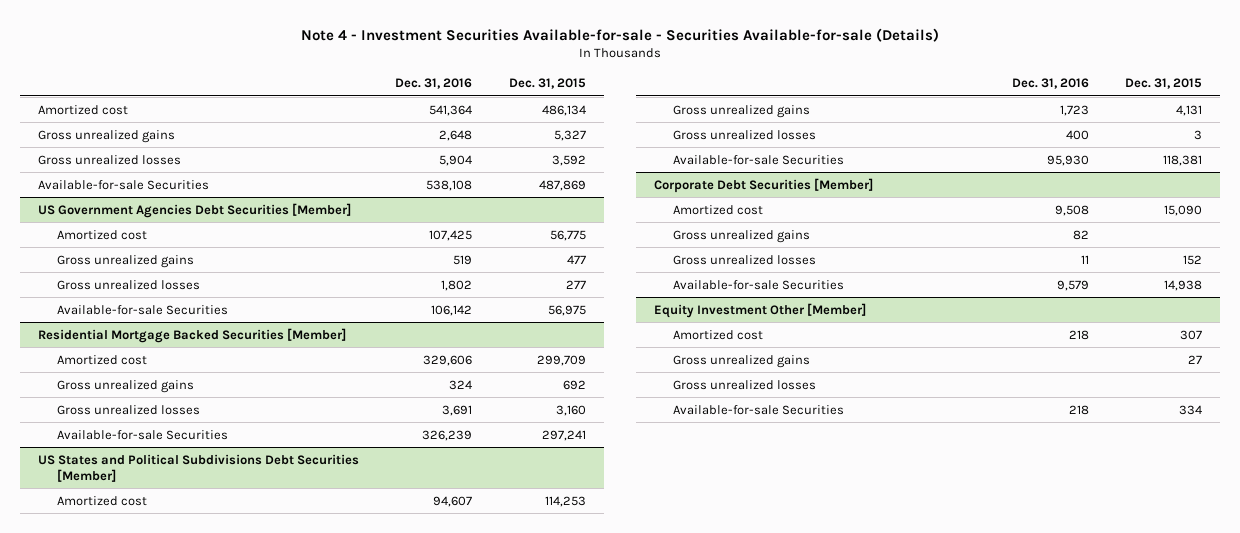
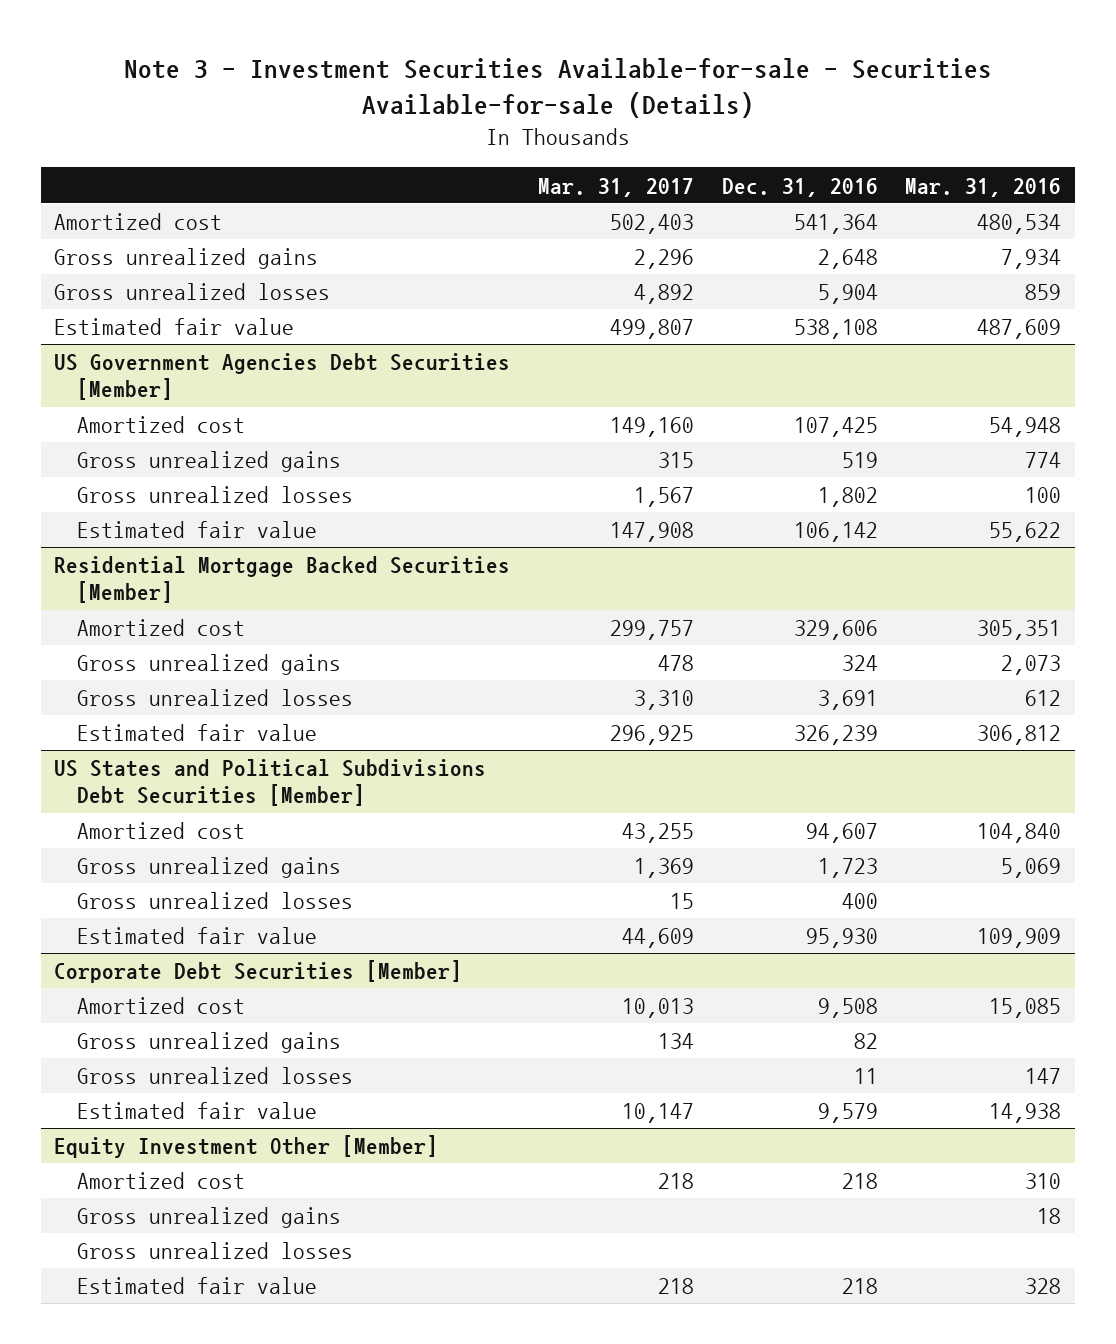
[300,27,939,42] Note 4 - Investment Securities Available-for-sale - Securities Available-for-sale (Details) -> [123,57,992,118] Note 3 - Investment Securities Available-for-sale - Securities Available-for-sale (Details)
[508,78,586,90] Dec. 31, 2015 -> none
none -> [538,177,695,197] Mar. 31, 2017
none -> [905,177,1062,197] Mar. 31, 2016
[37,179,209,190] Available-for-sale Securities -> [54,318,295,336] Estimated fair value
[56,304,228,315] Available-for-sale Securities -> [77,521,318,539] Estimated fair value
[56,429,228,440] Available-for-sale Securities -> [77,724,318,742] Estimated fair value
[673,154,845,165] Available-for-sale Securities -> [77,927,318,945] Estimated fair value
[673,279,845,290] Available-for-sale Securities -> [77,1102,318,1120] Estimated fair value
[673,404,845,415] Available-for-sale Securities -> [77,1277,318,1295] Estimated fair value

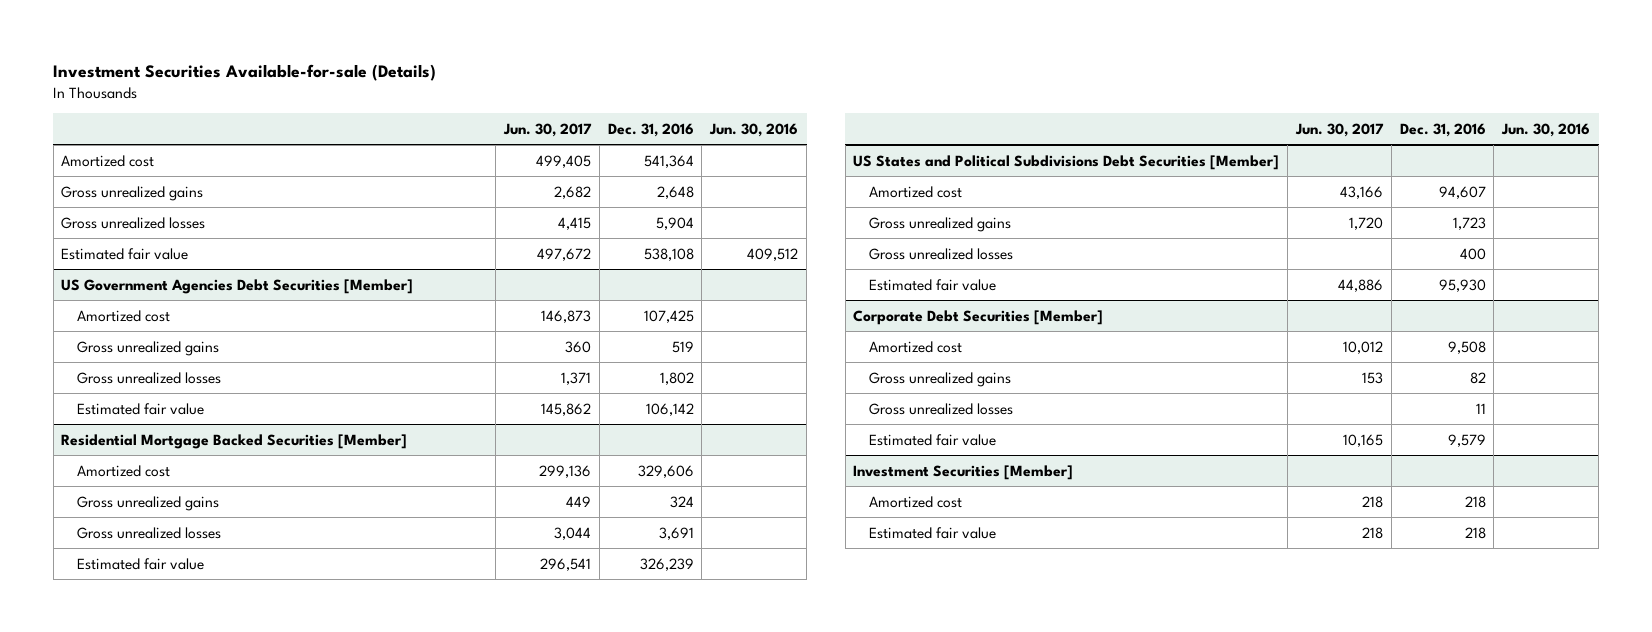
[123,57,992,118] Note 3 - Investment Securities Available-for-sale - Securities Available-for-sale (Details) -> [53,64,437,82] Investment Securities Available-for-sale (Details)
[538,177,695,197] Mar. 31, 2017 -> none
[905,177,1062,197] Mar. 31, 2016 -> none
none -> [503,122,593,137] Jun. 30, 2017
none -> [709,122,799,137] Jun. 30, 2016
[54,1135,439,1159] Equity Investment Other [Member] -> [853,464,1074,480] Investment Securities [Member]
[77,1207,342,1229] Gross unrealized gains -> none
[77,1242,354,1260] Gross unrealized losses -> none

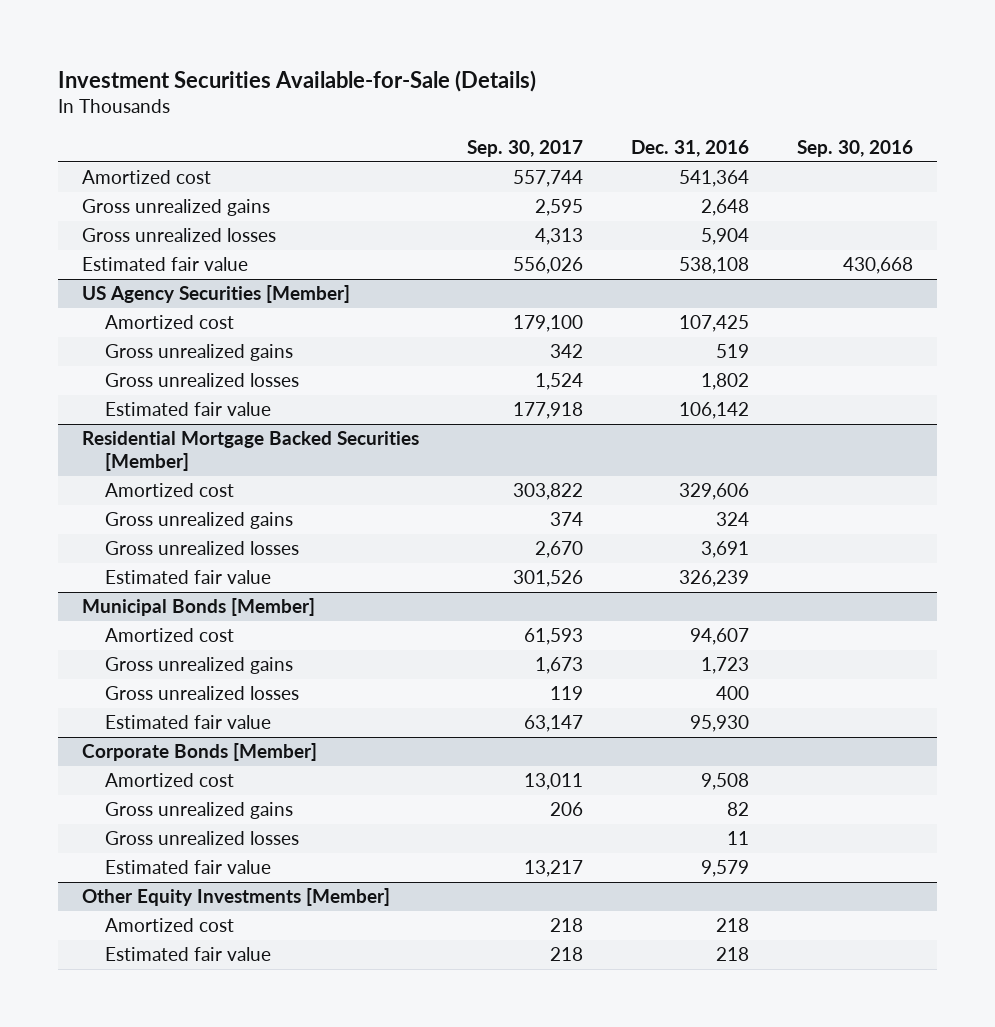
[53,64,437,82] Investment Securities Available-for-sale (Details) -> [58,69,537,92] Investment Securities Available-for-Sale (Details)
[503,122,593,137] Jun. 30, 2017 -> none
[709,122,799,137] Jun. 30, 2016 -> none
none -> [467,139,584,157] Sep. 30, 2017
none -> [796,139,913,157] Sep. 30, 2016
[61,278,414,294] US Government Agencies Debt Securities [Member] -> [82,285,351,304] US Agency Securities [Member]
[853,154,1280,170] US States and Political Subdivisions Debt Securities [Member] -> [82,598,316,617] Municipal Bonds [Member]
[853,309,1104,325] Corporate Debt Securities [Member] -> [82,743,318,762] Corporate Bonds [Member]
[853,464,1074,480] Investment Securities [Member] -> [82,888,391,907] Other Equity Investments [Member]

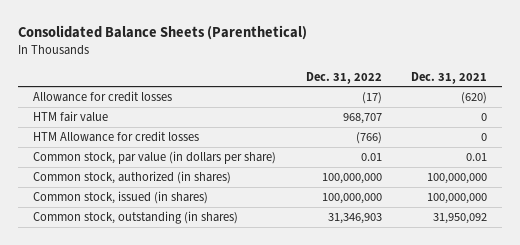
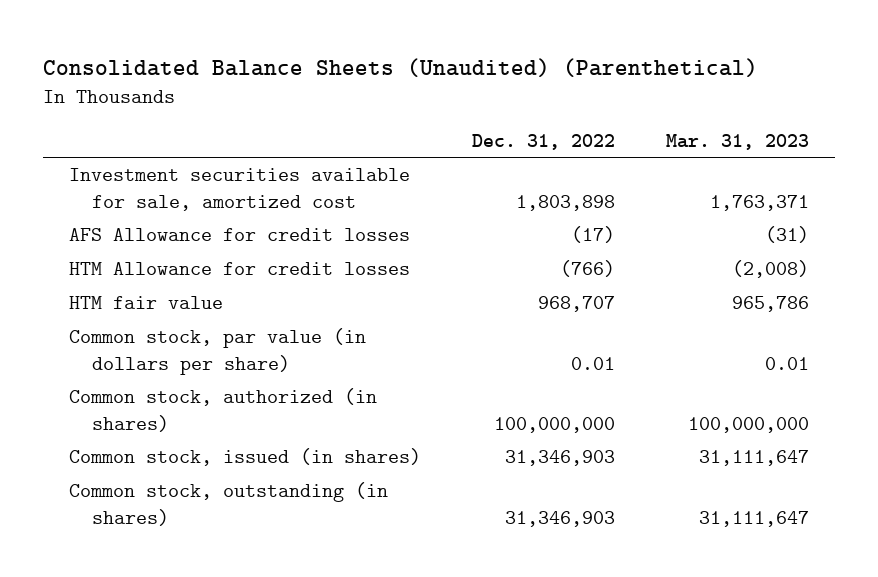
[17,25,307,41] Consolidated Balance Sheets (Parenthetical) -> [42,58,758,78] Consolidated Balance Sheets (Unaudited) (Parenthetical)
[411,71,488,84] Dec. 31, 2021 -> none
none -> [666,133,810,150] Mar. 31, 2023
none -> [68,168,410,211] Investment securities available for sale, amortized cost
[32,90,172,102] Allowance for credit losses -> [68,228,410,242] AFS Allowance for credit losses
[32,110,108,122] HTM fair value -> [68,296,223,310] HTM fair value
[321,192,382,204] 100,000,000 -> [505,450,616,467] 31,346,903

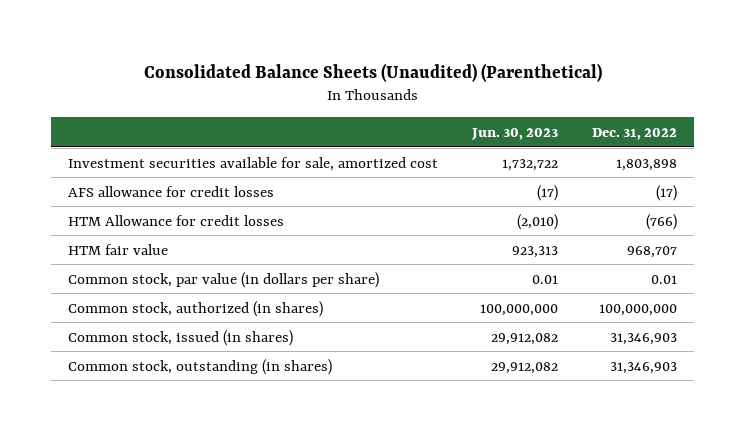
[666,133,810,150] Mar. 31, 2023 -> none
none -> [471,127,559,140] Jun. 30, 2023
[68,228,410,242] AFS Allowance for credit losses -> [68,185,275,197] AFS allowance for credit losses

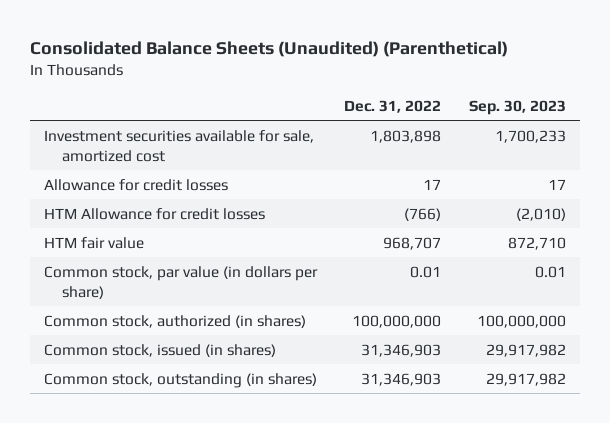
[471,127,559,140] Jun. 30, 2023 -> none
none -> [469,99,567,115] Sep. 30, 2023
[68,185,275,197] AFS allowance for credit losses -> [43,178,228,191] Allowance for credit losses
[656,184,678,201] (17) -> [423,178,442,190] 17

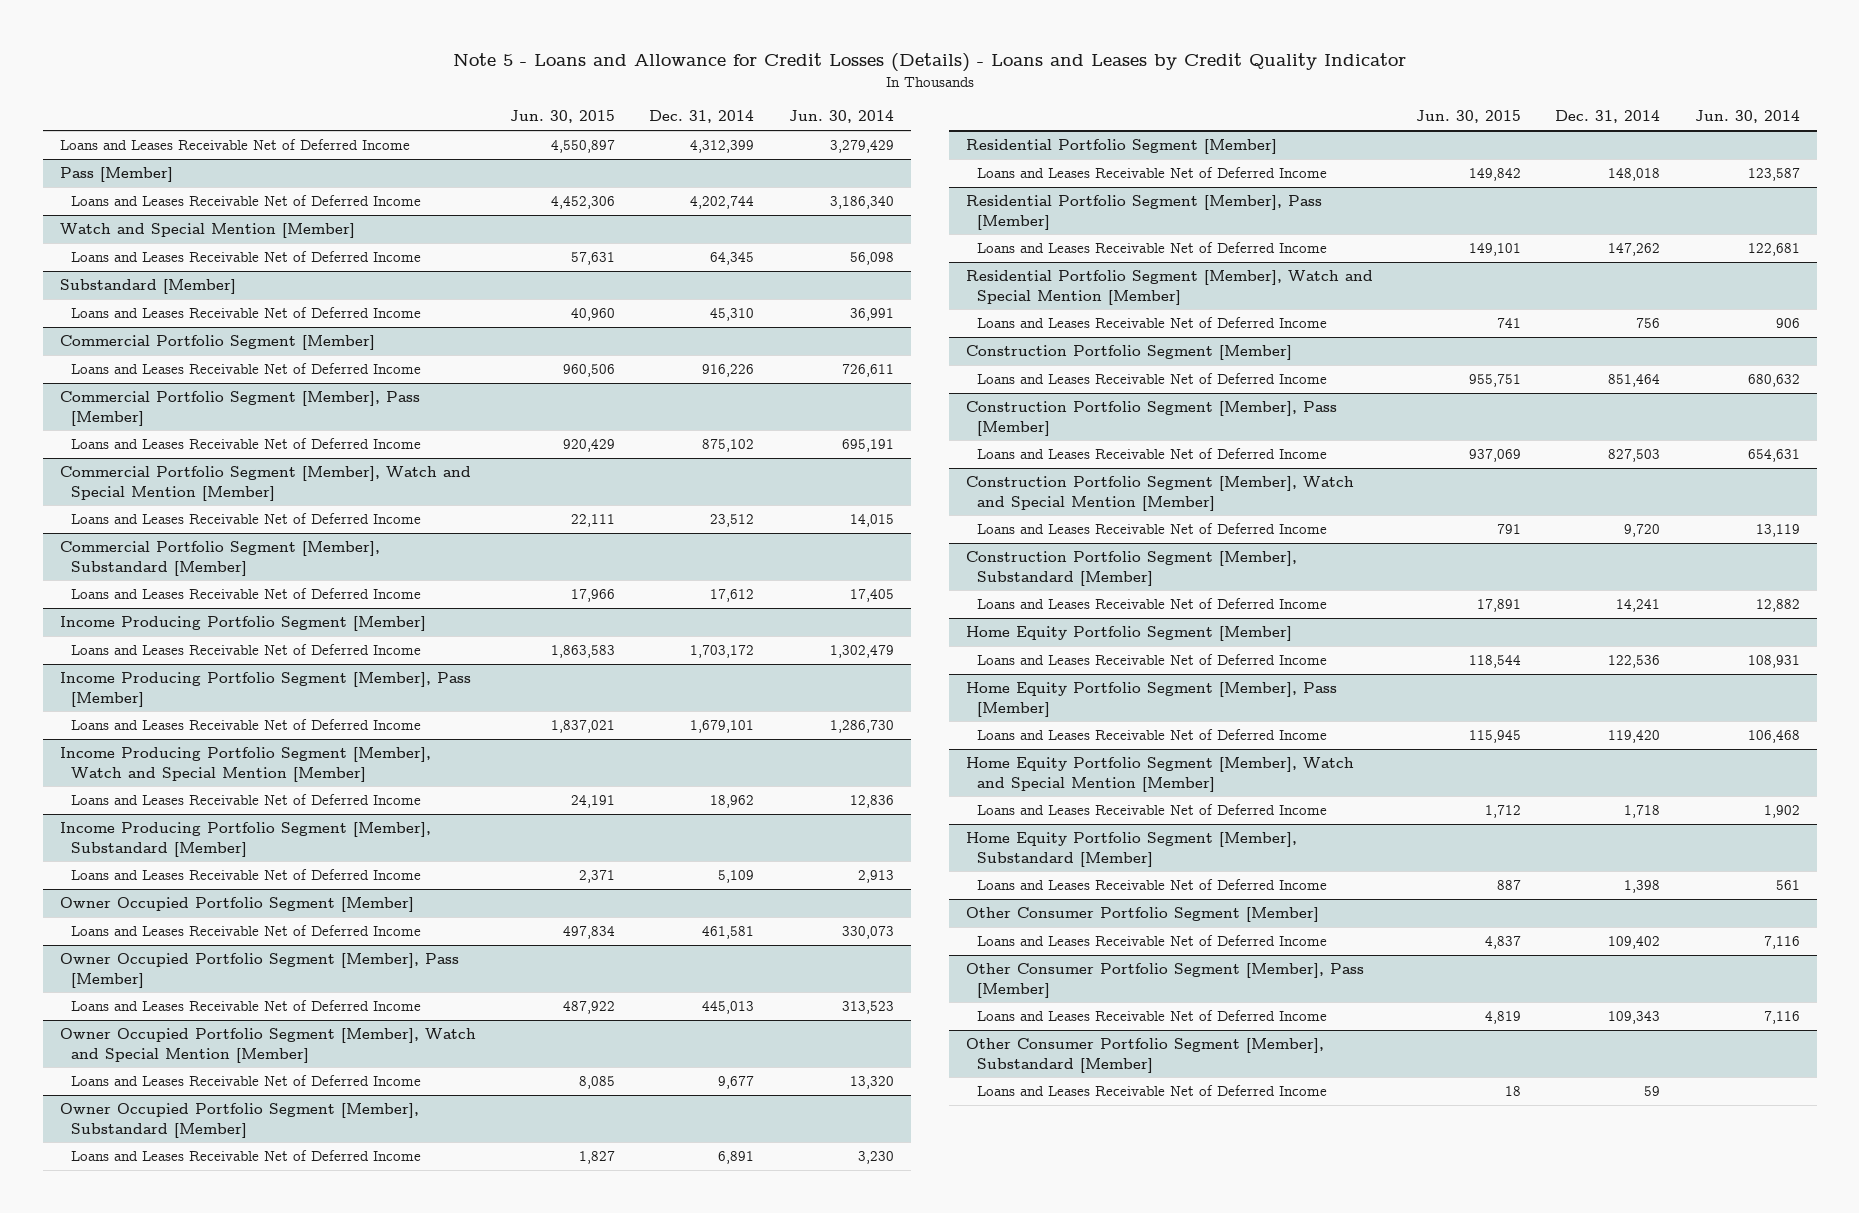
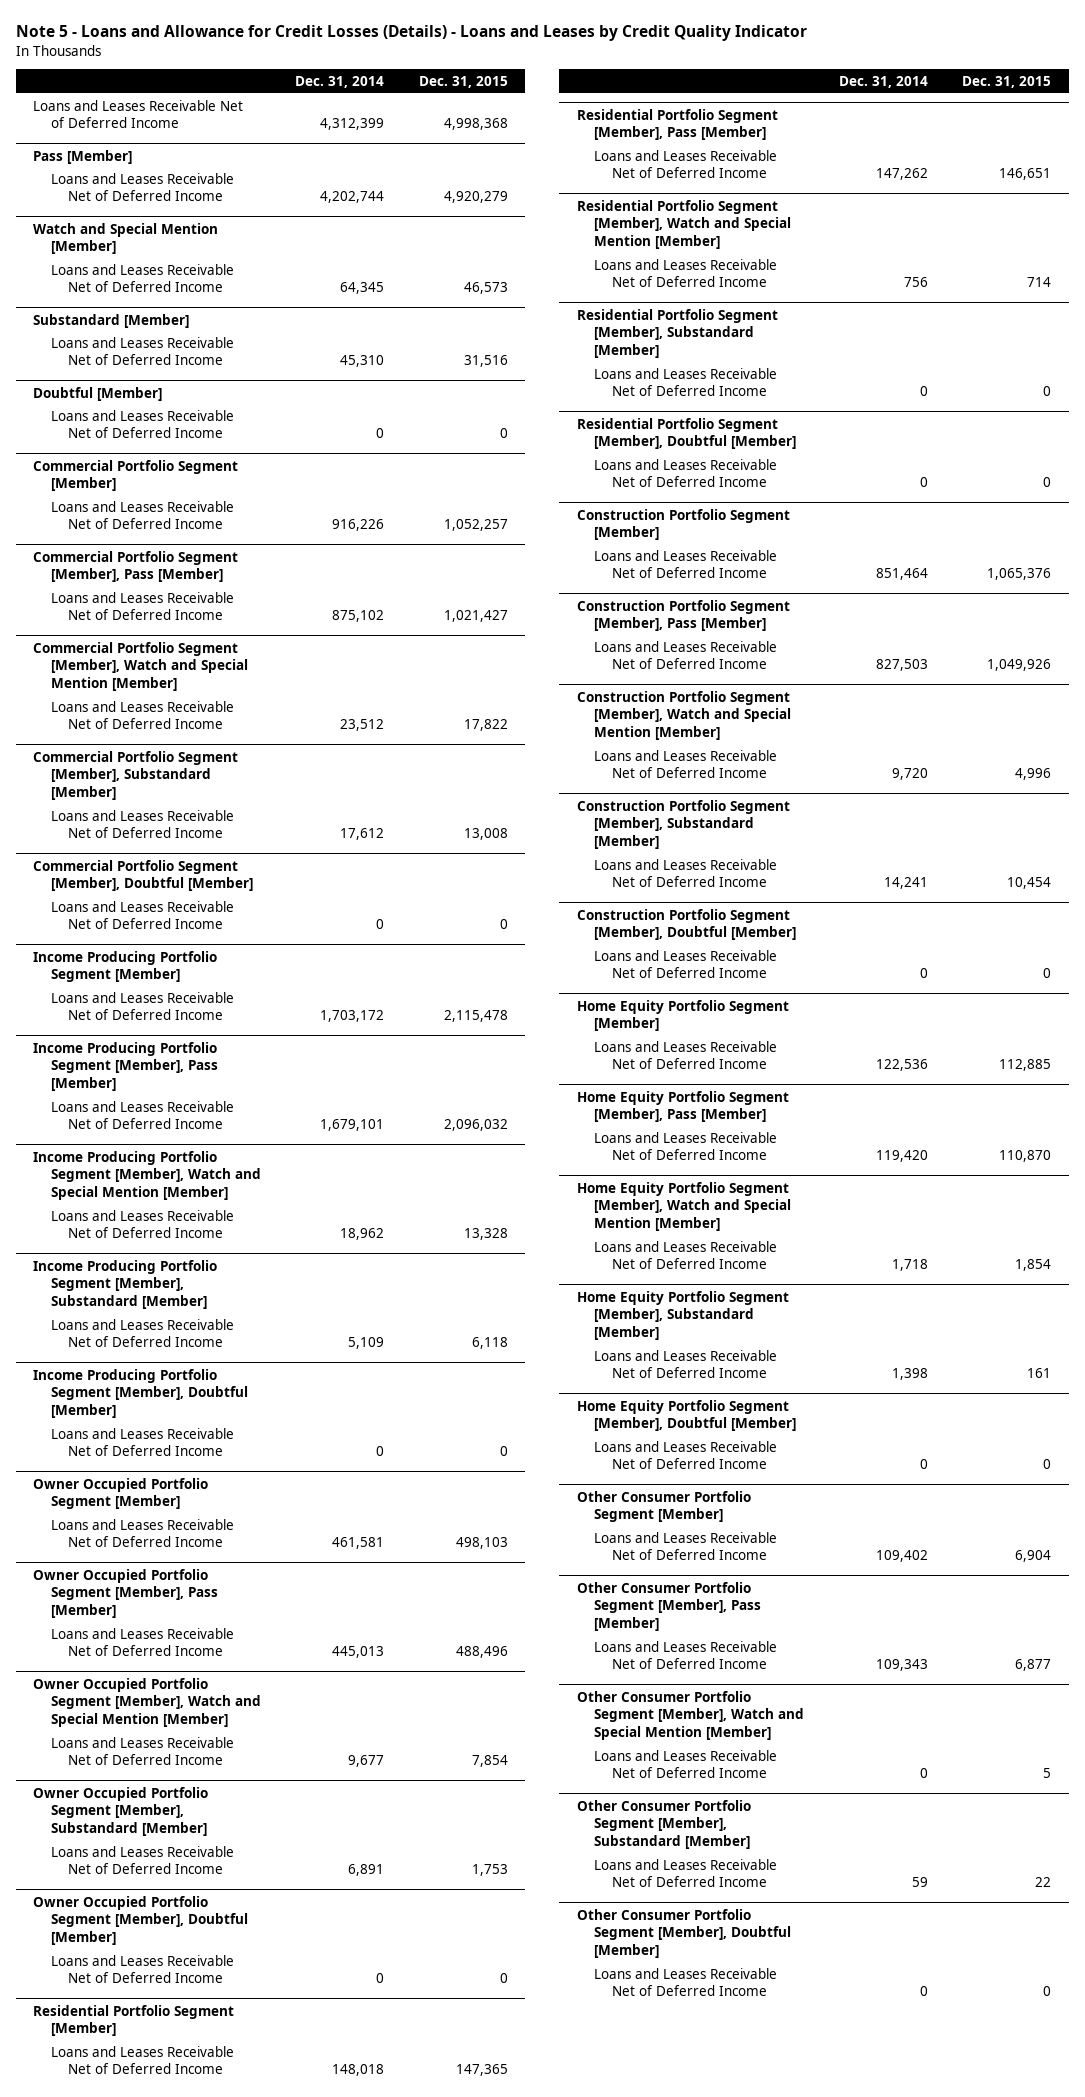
[510,110,616,124] Jun. 30, 2015 -> none
[788,110,894,124] Jun. 30, 2014 -> none
none -> [418,75,508,88] Dec. 31, 2015
none -> [33,386,163,401] Doubtful [Member]
none -> [50,409,234,439] Loans and Leases Receivable Net of Deferred Income
none -> [33,859,253,892] Commercial Portfolio Segment [Member], Doubtful [Member]
none -> [50,900,234,930] Loans and Leases Receivable Net of Deferred Income
none -> [33,1368,248,1418] Income Producing Portfolio Segment [Member], Doubtful [Member]
none -> [50,1427,234,1457] Loans and Leases Receivable Net of Deferred Income
none -> [33,1895,248,1945] Owner Occupied Portfolio Segment [Member], Doubtful [Member]
none -> [50,1954,234,1984] Loans and Leases Receivable Net of Deferred Income
none -> [576,308,778,358] Residential Portfolio Segment [Member], Substandard [Member]
none -> [594,367,778,397] Loans and Leases Receivable Net of Deferred Income
none -> [576,417,797,450] Residential Portfolio Segment [Member], Doubtful [Member]
none -> [594,458,778,488] Loans and Leases Receivable Net of Deferred Income
none -> [576,908,797,941] Construction Portfolio Segment [Member], Doubtful [Member]
none -> [594,949,778,979] Loans and Leases Receivable Net of Deferred Income
none -> [576,1399,797,1432] Home Equity Portfolio Segment [Member], Doubtful [Member]
none -> [594,1440,778,1470] Loans and Leases Receivable Net of Deferred Income
none -> [576,1690,805,1740] Other Consumer Portfolio Segment [Member], Watch and Special Mention [Member]
none -> [594,1749,778,1779] Loans and Leases Receivable Net of Deferred Income
none -> [576,1908,792,1958] Other Consumer Portfolio Segment [Member], Doubtful [Member]
none -> [594,1967,778,1997] Loans and Leases Receivable Net of Deferred Income

